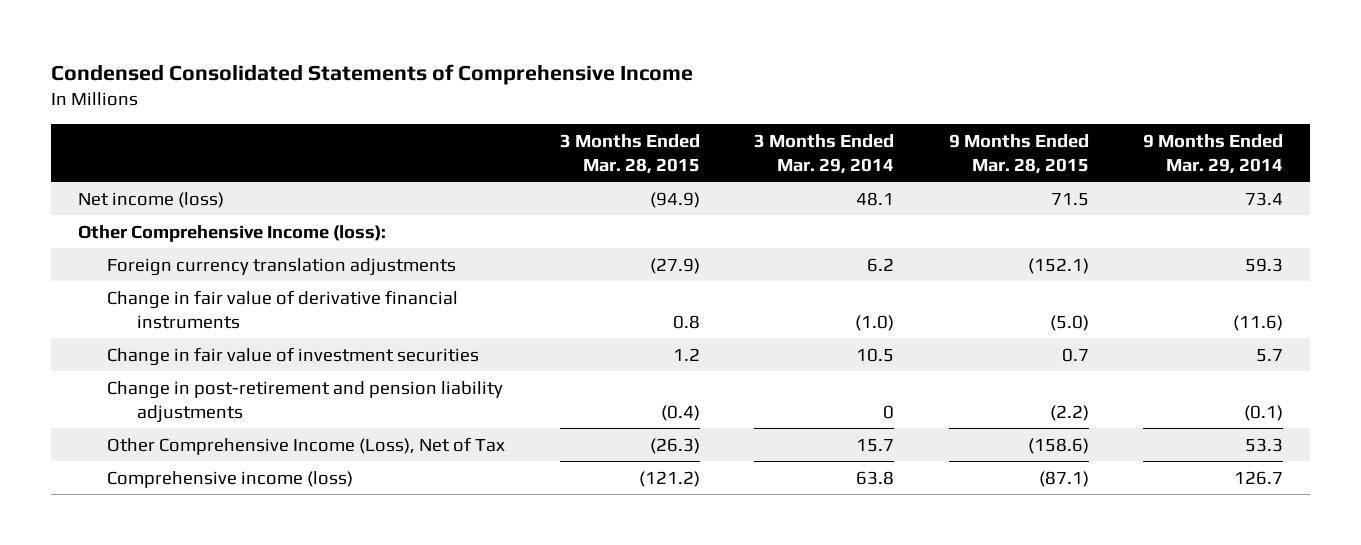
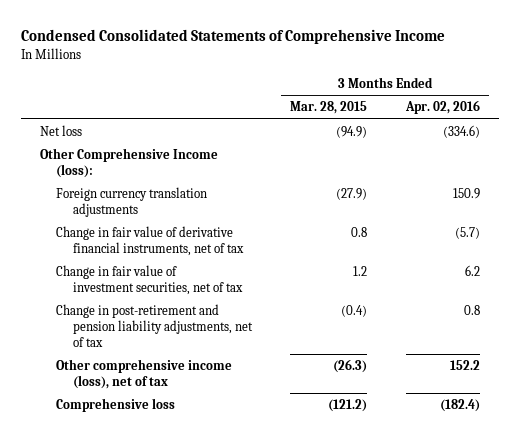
[754,133,895,174] 3 Months Ended Mar. 29, 2014 -> none
[948,133,1089,174] 9 Months Ended Mar. 28, 2015 -> none
[1143,133,1284,174] 9 Months Ended Mar. 29, 2014 -> none
none -> [404,100,480,115] Apr. 02, 2016
[78,191,225,208] Net income (loss) -> [39,125,82,137] Net loss
[107,289,459,329] Change in fair value of derivative financial instruments -> [56,226,245,256] Change in fair value of derivative financial instruments, net of tax
[107,346,480,366] Change in fair value of investment securities -> [56,265,244,295] Change in fair value of investment securities, net of tax
[107,380,504,423] Change in post-retirement and pension liability adjustments -> [56,304,254,347] Change in post-retirement and pension liability adjustments, net of tax
[107,436,506,455] Other Comprehensive Income (Loss), Net of Tax -> [56,359,233,389] Other comprehensive income (loss), net of tax
[107,470,354,488] Comprehensive income (loss) -> [56,398,176,413] Comprehensive loss

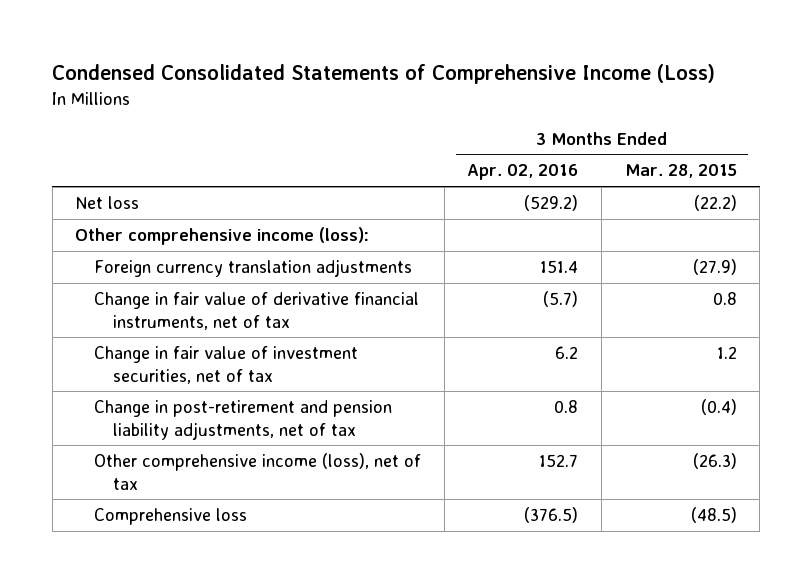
[20,28,445,44] Condensed Consolidated Statements of Comprehensive Income -> [52,64,716,85] Condensed Consolidated Statements of Comprehensive Income (Loss)
[336,126,368,139] (94.9) -> [693,194,737,211] (22.2)
[442,125,480,139] (334.6) -> [524,194,579,211] (529.2)
[39,148,218,178] Other Comprehensive Income (loss): -> [75,226,370,245] Other comprehensive income (loss):
[452,188,480,200] 150.9 -> [540,259,579,273] 151.4
[449,360,480,371] 152.2 -> [539,453,579,467] 152.7
[328,399,368,413] (121.2) -> [690,506,737,523] (48.5)
[439,399,480,413] (182.4) -> [524,506,579,523] (376.5)

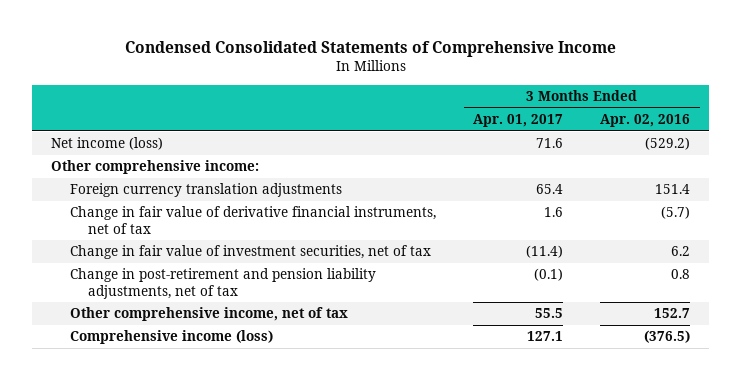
[52,64,716,85] Condensed Consolidated Statements of Comprehensive Income (Loss) -> [124,41,616,58] Condensed Consolidated Statements of Comprehensive Income
[624,164,737,179] Mar. 28, 2015 -> none
none -> [473,114,564,128] Apr. 01, 2017
[75,195,140,209] Net loss -> [50,137,163,151] Net income (loss)
[75,226,370,245] Other comprehensive income (loss): -> [50,160,259,175] Other comprehensive income:
[94,452,422,490] Other comprehensive income (loss), net of tax -> [69,307,348,322] Other comprehensive income, net of tax
[94,507,248,525] Comprehensive loss -> [69,330,273,345] Comprehensive income (loss)

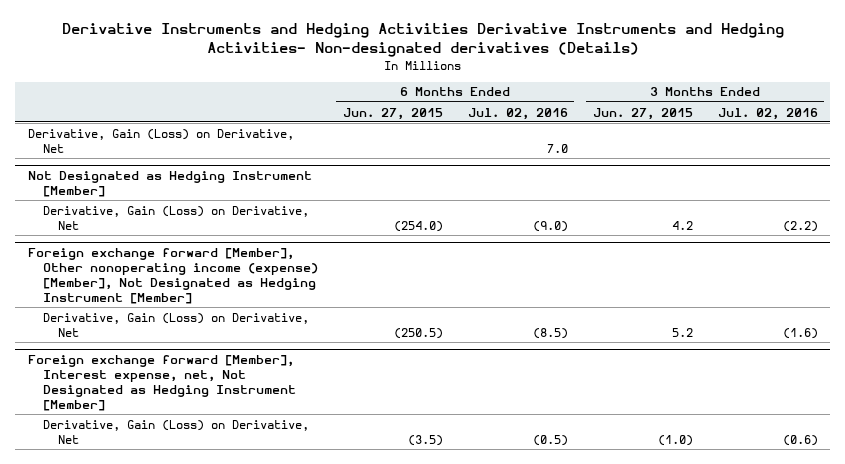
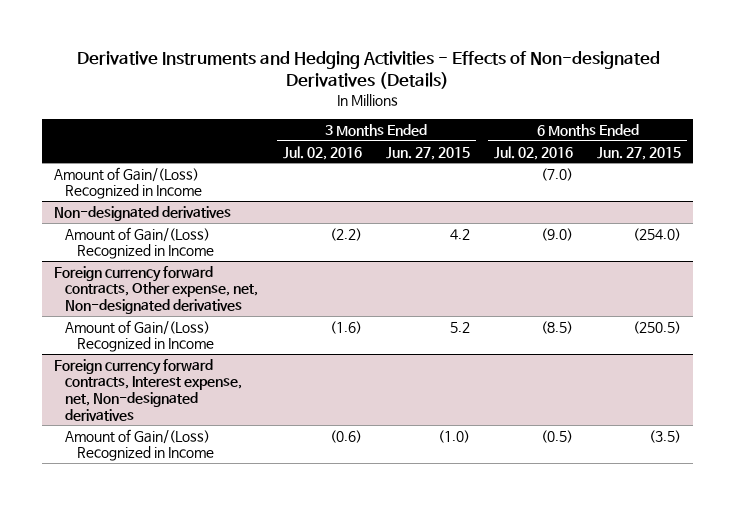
[61,23,784,58] Derivative Instruments and Hedging Activities Derivative Instruments and Hedging Activities- Non-designated derivatives (Details) -> [76,50,660,89] Derivative Instruments and Hedging Activities - Effects of Non-designated Derivatives (Details)
[27,248,318,305] Foreign exchange forward [Member], Other nonoperating income (expense) [Member], Not Designated as Hedging Instrument [Member] -> none
[27,355,296,412] Foreign exchange forward [Member], Interest expense, net, Not Designated as Hedging Instrument [Member] -> none
[27,128,294,153] Derivative, Gain (Loss) on Derivative, Net -> [53,166,203,200] Amount of Gain/(Loss) Recognized in Income
[546,143,568,153] 7.0 -> [541,167,574,181] (7.0)
[27,171,312,198] Not Designated as Hedging Instrument [Member] -> [53,205,231,221] Non-designated derivatives
[42,205,309,230] Derivative, Gain (Loss) on Derivative, Net -> [65,226,215,260] Amount of Gain/(Loss) Recognized in Income
none -> [53,265,259,315] Foreign currency forward contracts, Other expense, net, Non-designated derivatives
[42,312,309,337] Derivative, Gain (Loss) on Derivative, Net -> [65,319,215,353] Amount of Gain/(Loss) Recognized in Income
none -> [53,358,243,421] Foreign currency forward contracts, Interest expense, net, Non-designated derivatives
[42,419,309,444] Derivative, Gain (Loss) on Derivative, Net -> [65,428,215,462] Amount of Gain/(Loss) Recognized in Income

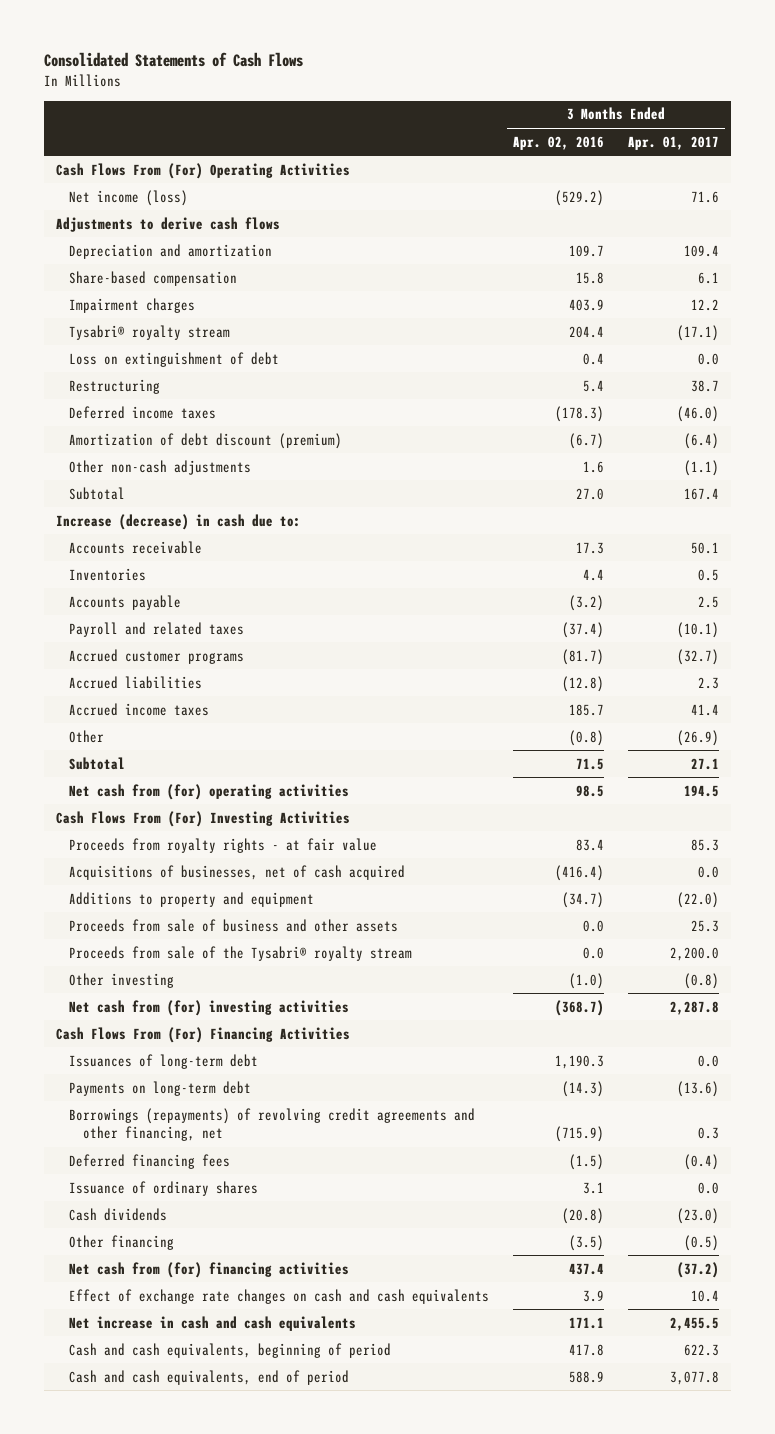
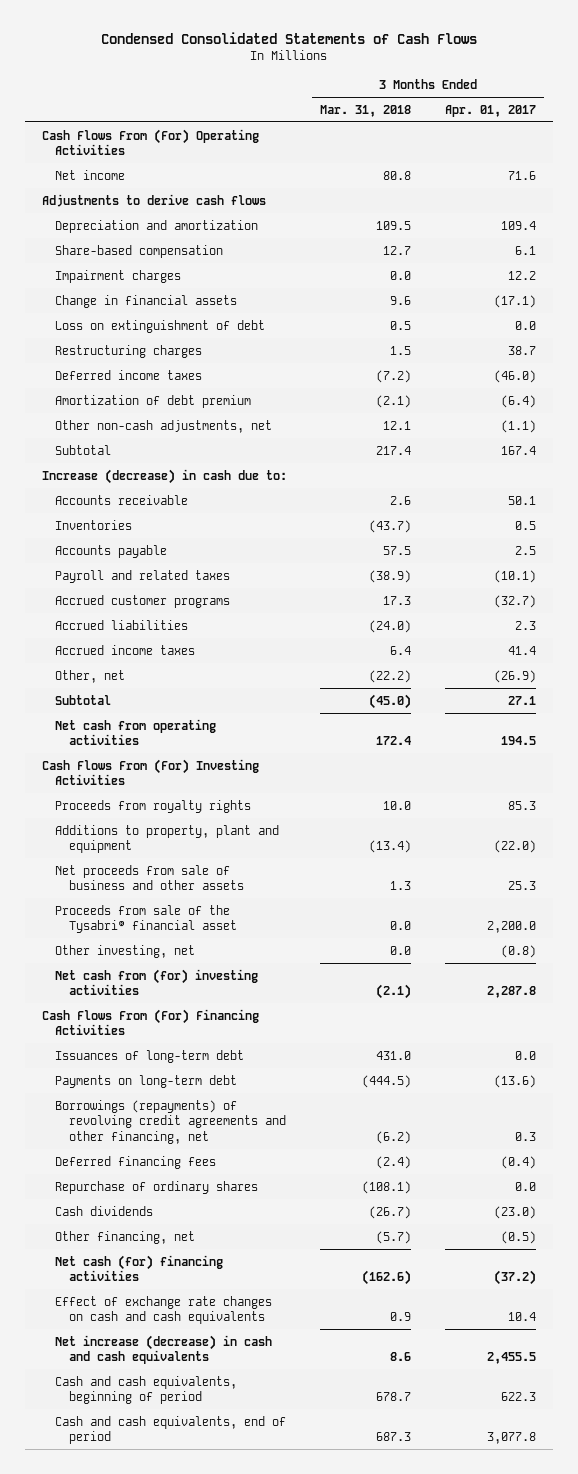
[43,52,303,68] Consolidated Statements of Cash Flows -> [100,31,477,44] Condensed Consolidated Statements of Cash Flows
[513,135,605,150] Apr. 02, 2016 -> none
none -> [320,104,412,117] Mar. 31, 2018
[69,189,189,206] Net income (loss) -> [55,169,126,180] Net income
[69,324,231,340] Tysabri® royalty stream -> [55,294,238,308] Change in financial assets
[69,378,161,394] Restructuring -> [55,344,203,358] Restructuring charges
[69,432,343,449] Amortization of debt discount (premium) -> [55,394,252,408] Amortization of debt premium
[69,459,252,475] Other non-cash adjustments -> [55,419,273,433] Other non-cash adjustments, net
[69,729,105,743] Other -> [55,669,126,683] Other, net
[69,783,350,800] Net cash from (for) operating activities -> [55,718,217,746] Net cash from operating activities
[69,864,406,880] Acquisitions of businesses, net of cash acquired -> none
[69,837,378,853] Proceeds from royalty rights - at fair value -> [55,799,252,813] Proceeds from royalty rights
[69,891,315,907] Additions to property and equipment -> [55,824,280,854] Additions to property, plant and equipment
[69,918,399,932] Proceeds from sale of business and other assets -> [55,864,244,891] Net proceeds from sale of business and other assets
[69,945,413,961] Proceeds from sale of the Tysabri® royalty stream -> [55,904,237,934] Proceeds from sale of the Tysabri® financial asset
[69,972,175,988] Other investing -> [55,944,196,958] Other investing, net
[69,1180,259,1196] Issuance of ordinary shares -> [55,1180,259,1194] Repurchase of ordinary shares
[69,1234,175,1250] Other financing -> [55,1230,196,1244] Other financing, net
[69,1261,350,1278] Net cash from (for) financing activities -> [55,1254,224,1282] Net cash (for) financing activities
[69,1315,357,1331] Net increase in cash and cash equivalents -> [55,1334,273,1365] Net increase (decrease) in cash and cash equivalents

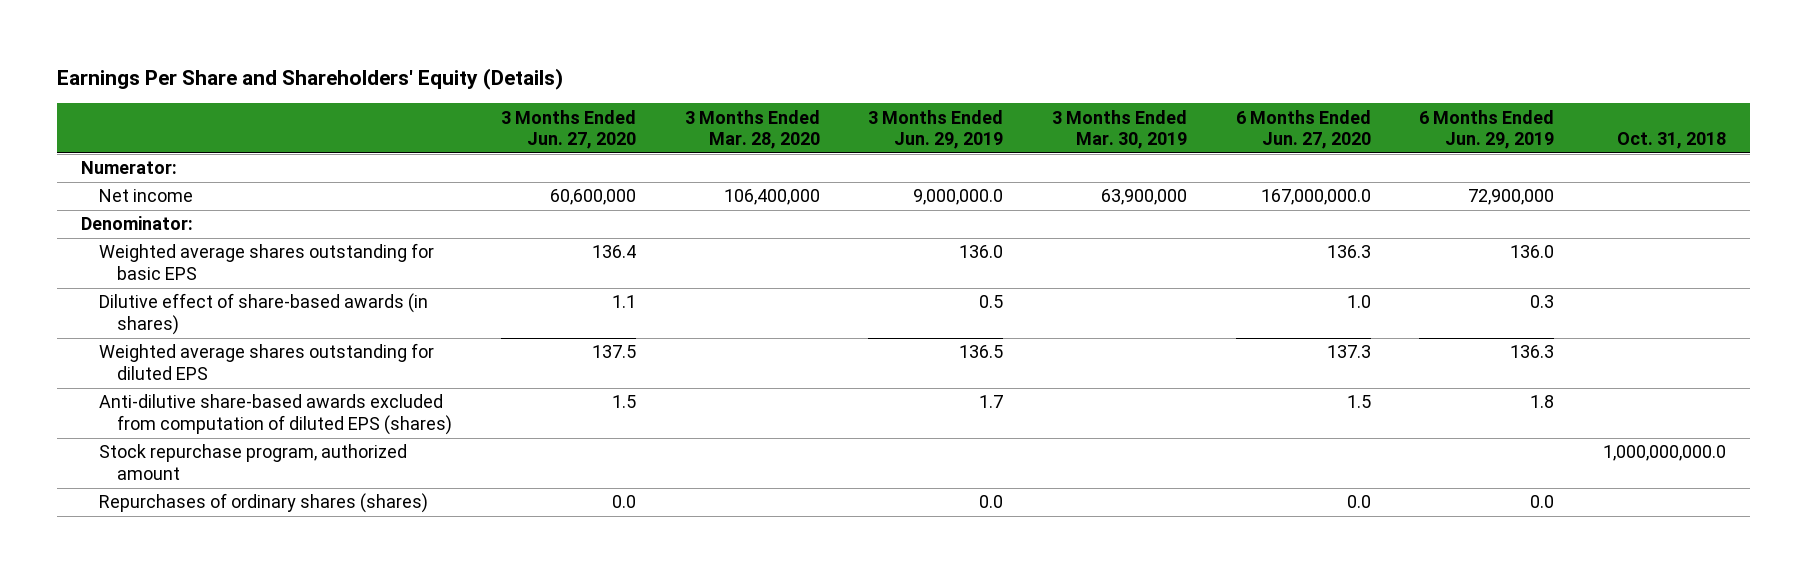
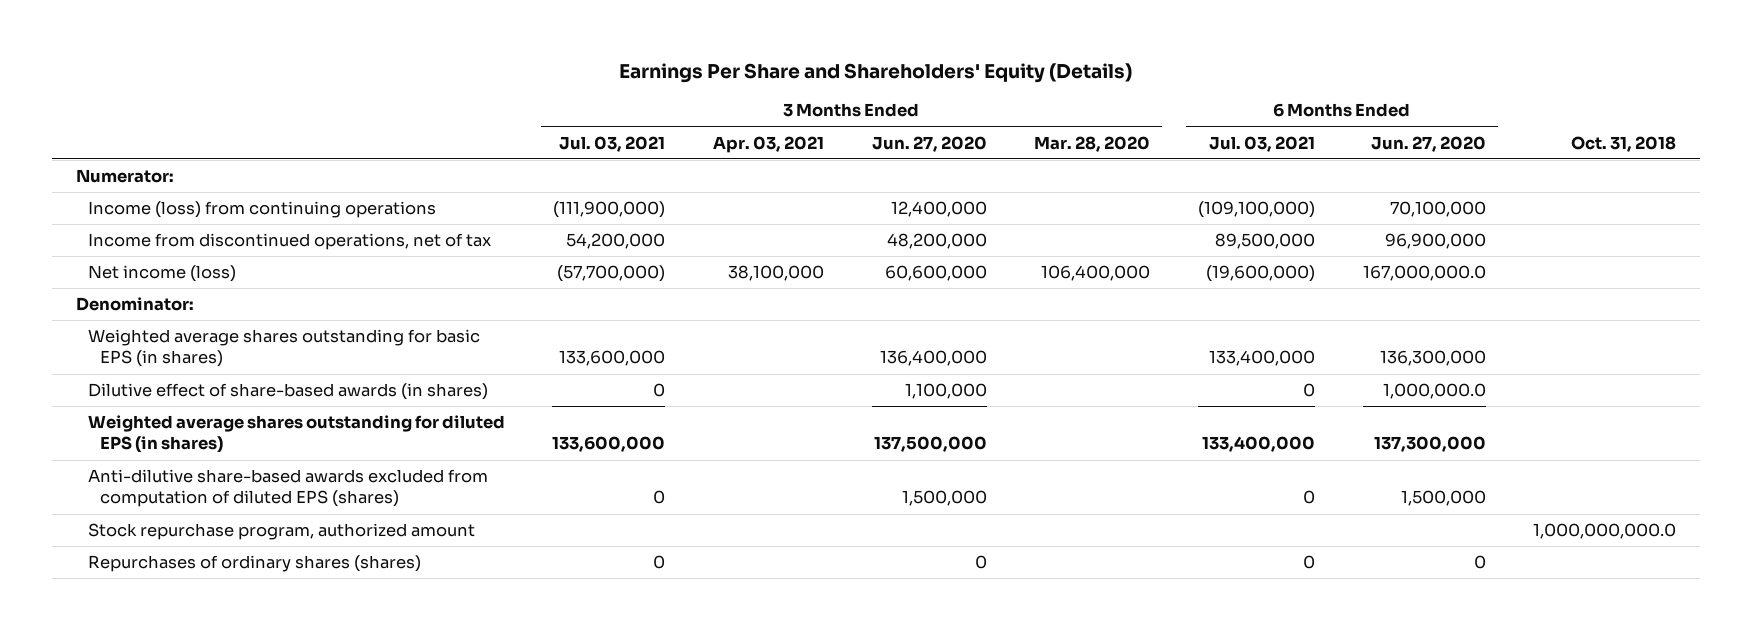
[868,109,1004,150] 3 Months Ended Jun. 29, 2019 -> none
[1051,109,1187,150] 3 Months Ended Mar. 30, 2019 -> none
[1419,109,1555,150] 6 Months Ended Jun. 29, 2019 -> none
none -> [559,135,666,152] Jul. 03, 2021
none -> [713,135,825,153] Apr. 03, 2021
none -> [1209,135,1316,152] Jul. 03, 2021
none -> [87,201,436,219] Income (loss) from continuing operations
none -> [87,233,491,251] Income from discontinued operations, net of tax
[99,189,194,203] Net income -> [87,265,236,283] Net income (loss)
[99,243,435,281] Weighted average shares outstanding for basic EPS -> [87,329,480,368] Weighted average shares outstanding for basic EPS (in shares)
[591,245,636,259] 136.4 -> [879,350,987,367] 136,400,000
[1326,245,1371,259] 136.3 -> [1379,350,1486,367] 136,300,000
[611,295,636,309] 1.1 -> [904,383,987,400] 1,100,000
[1346,295,1371,309] 1.0 -> [1382,383,1486,400] 1,000,000.0
[99,343,435,381] Weighted average shares outstanding for diluted EPS -> [87,415,505,454] Weighted average shares outstanding for diluted EPS (in shares)
[591,345,636,359] 137.5 -> [873,436,987,453] 137,500,000
[1326,345,1371,359] 137.3 -> [1373,436,1486,453] 137,300,000
[611,395,636,409] 1.5 -> [901,490,987,507] 1,500,000
[1346,395,1371,409] 1.5 -> [1400,490,1486,507] 1,500,000
[611,495,636,509] 0.0 -> [974,555,987,570] 0
[1346,495,1371,509] 0.0 -> [1473,555,1486,570] 0

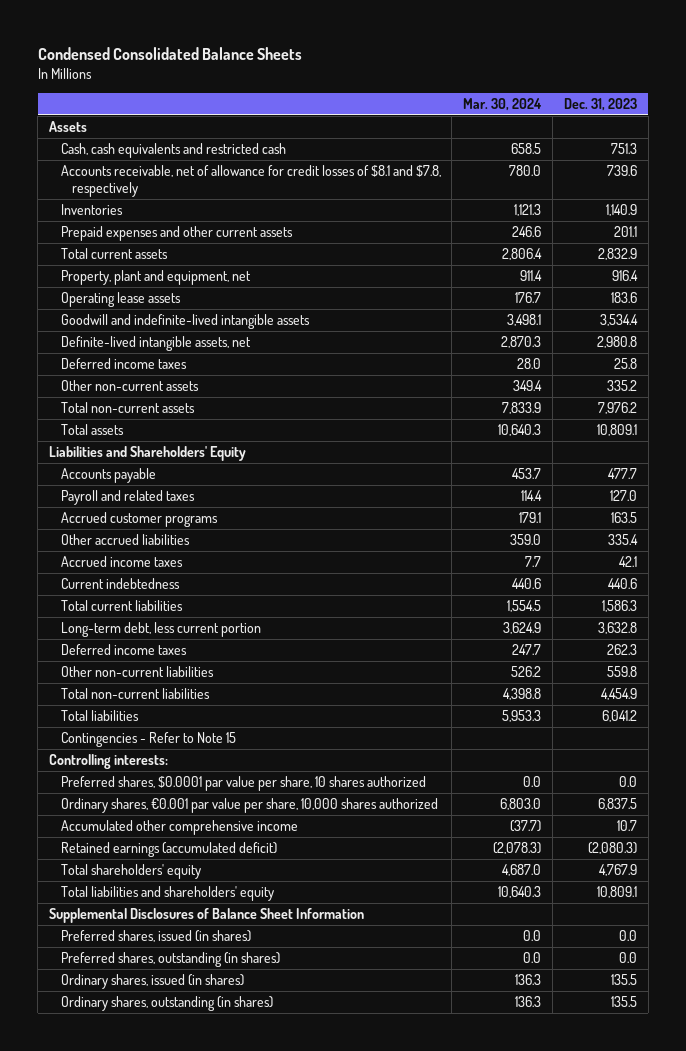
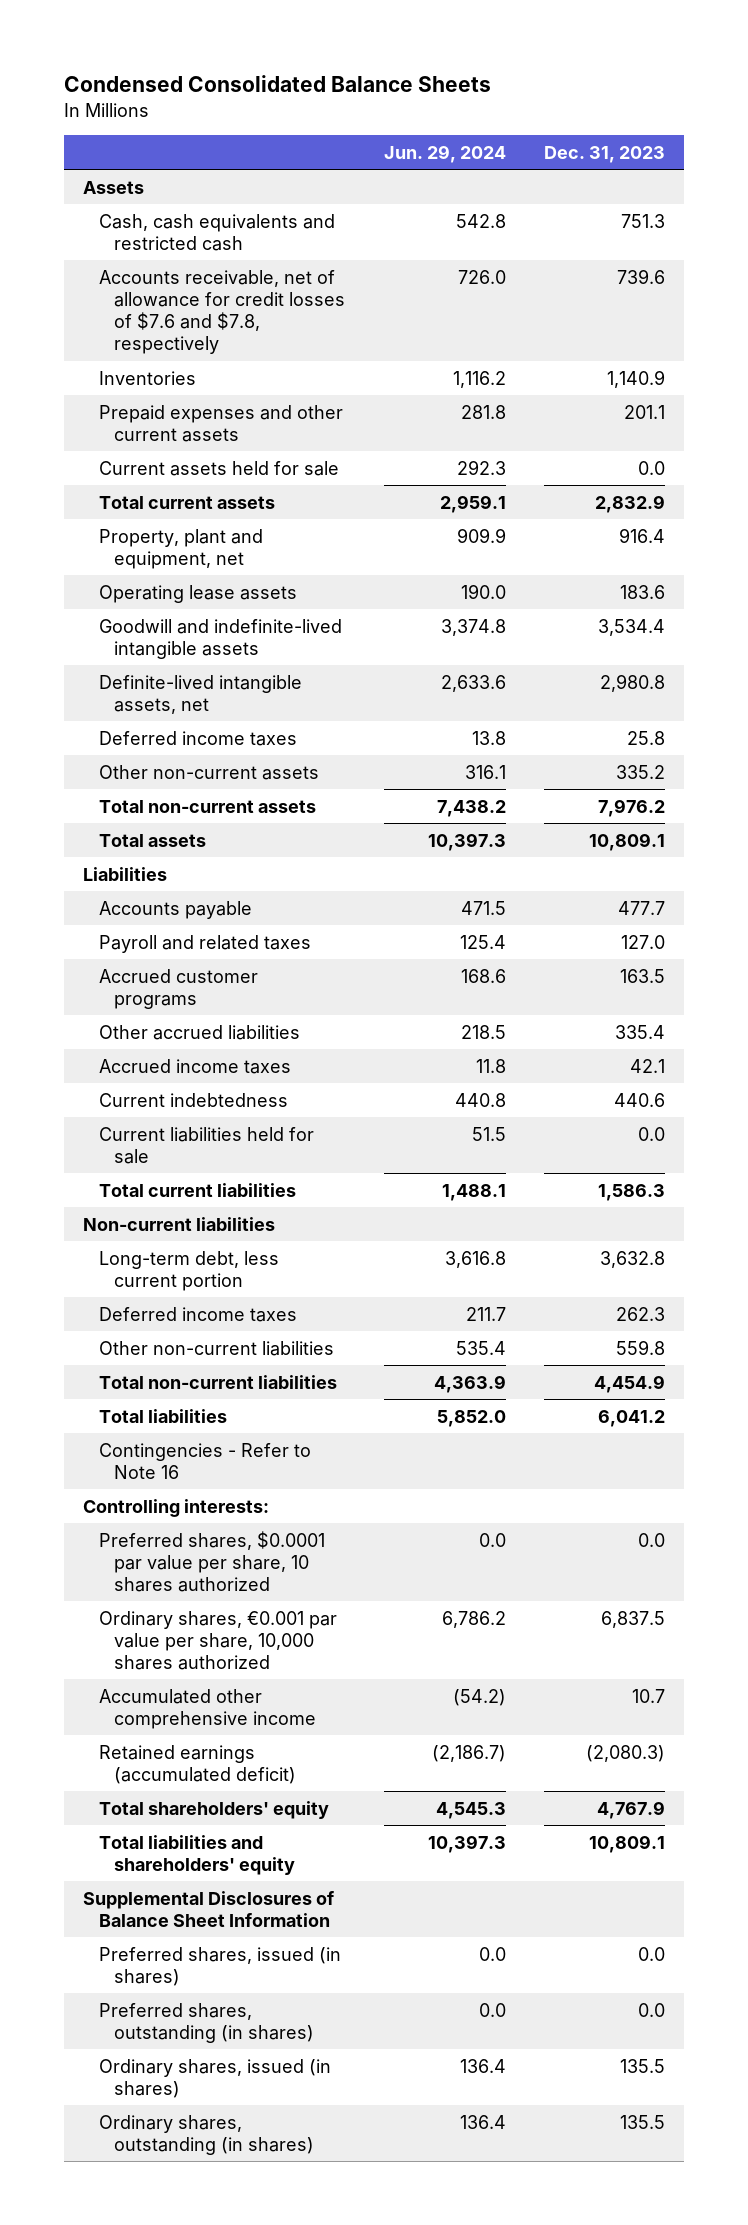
[463,97,543,111] Mar. 30, 2024 -> none
none -> [383,144,506,163] Jun. 29, 2024
[60,165,441,197] Accounts receivable, net of allowance for credit losses of $8.1 and $7.8, respectively -> [98,269,346,355] Accounts receivable, net of allowance for credit losses of $7.6 and $7.8, respectively
none -> [98,460,339,476] Current assets held for sale
[49,446,247,462] Liabilities and Shareholders' Equity -> none
none -> [82,866,167,881] Liabilities
none -> [98,1126,314,1164] Current liabilities held for sale
none -> [82,1216,275,1231] Non-current liabilities
[60,732,236,748] Contingencies - Refer to Note 15 -> [98,1442,311,1479] Contingencies - Refer to Note 16

